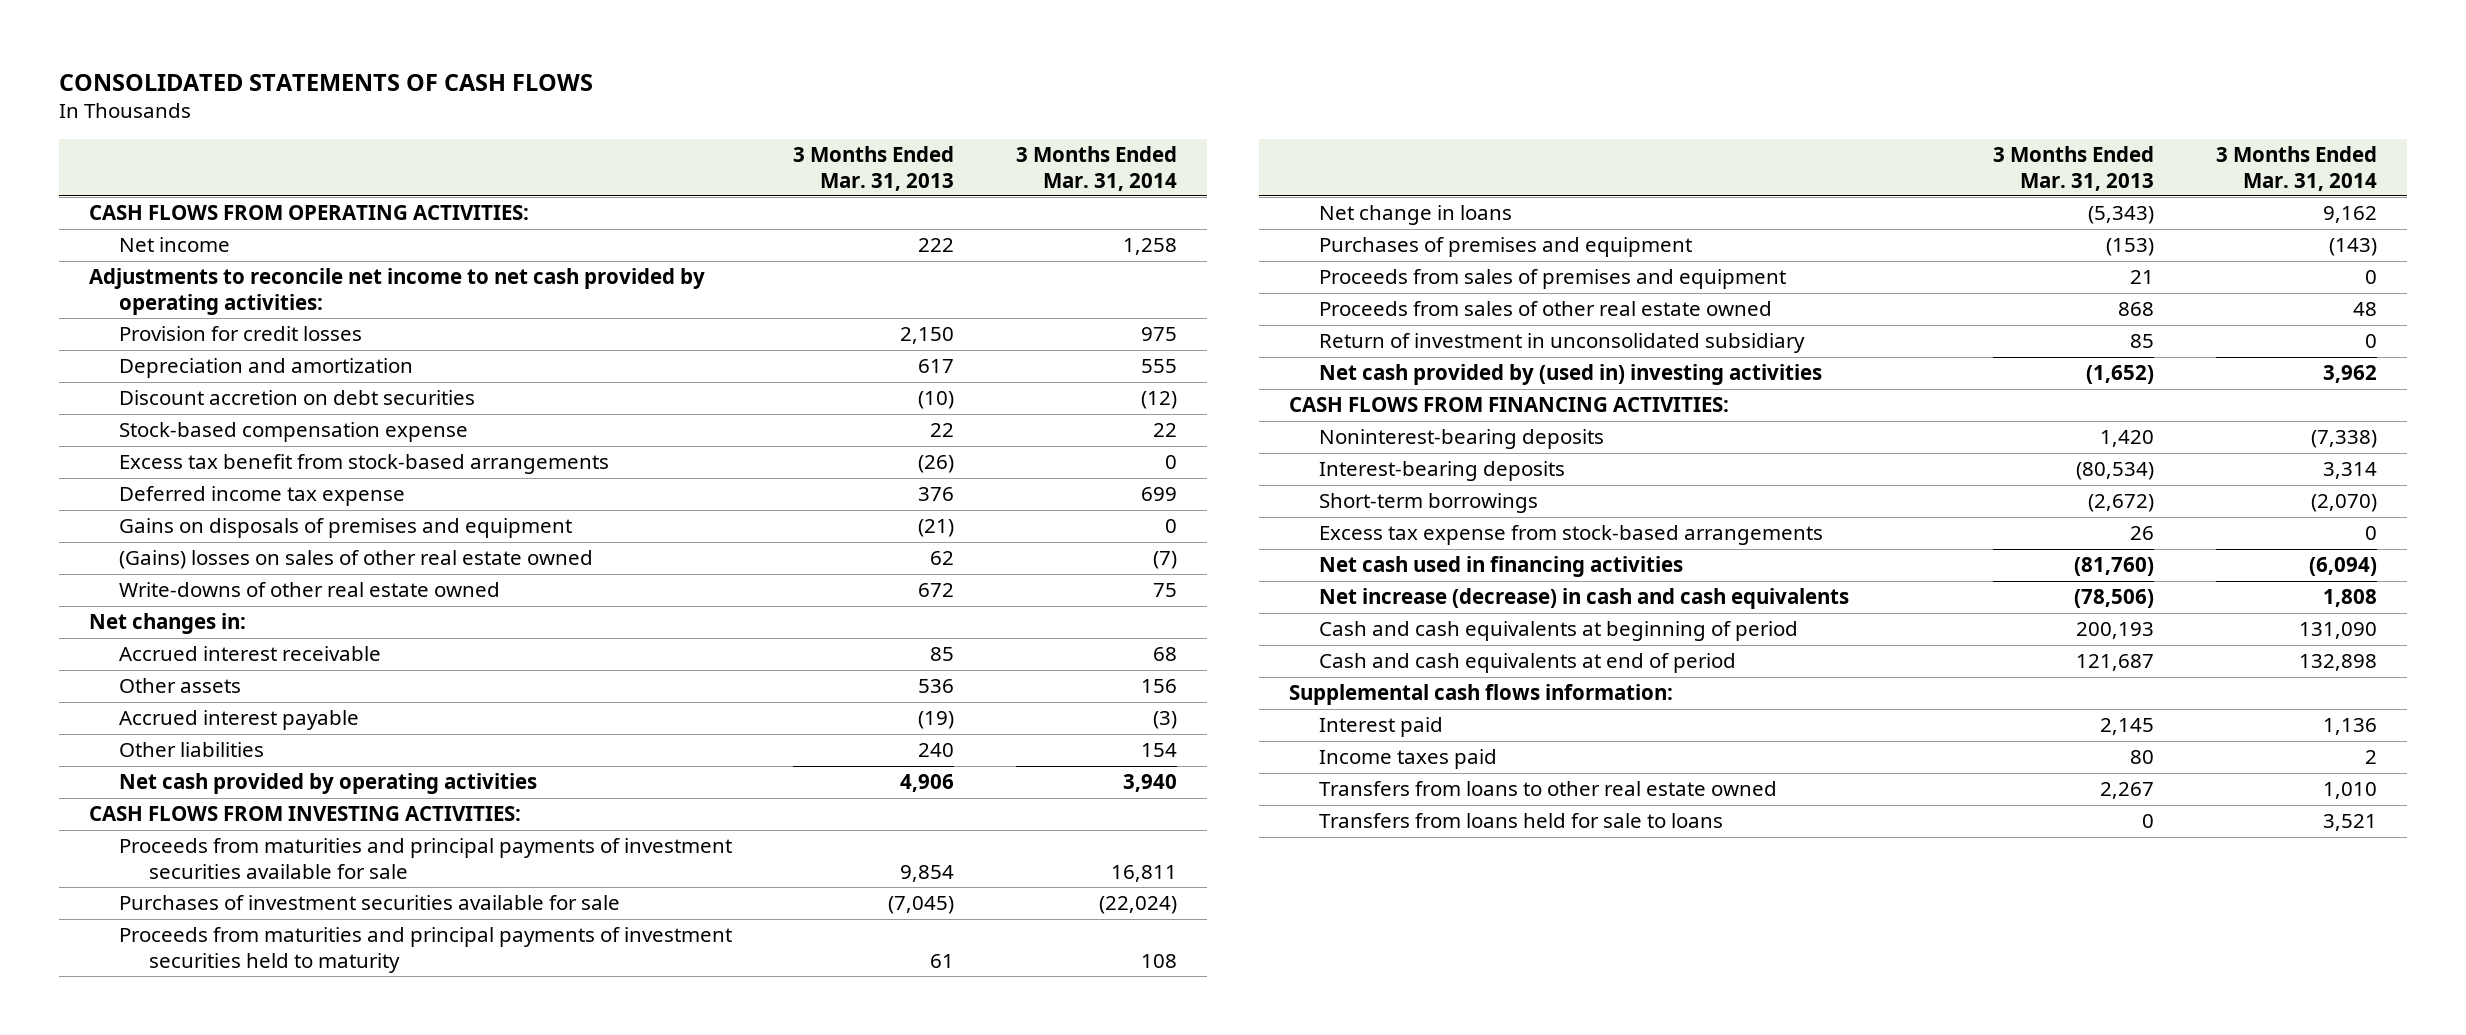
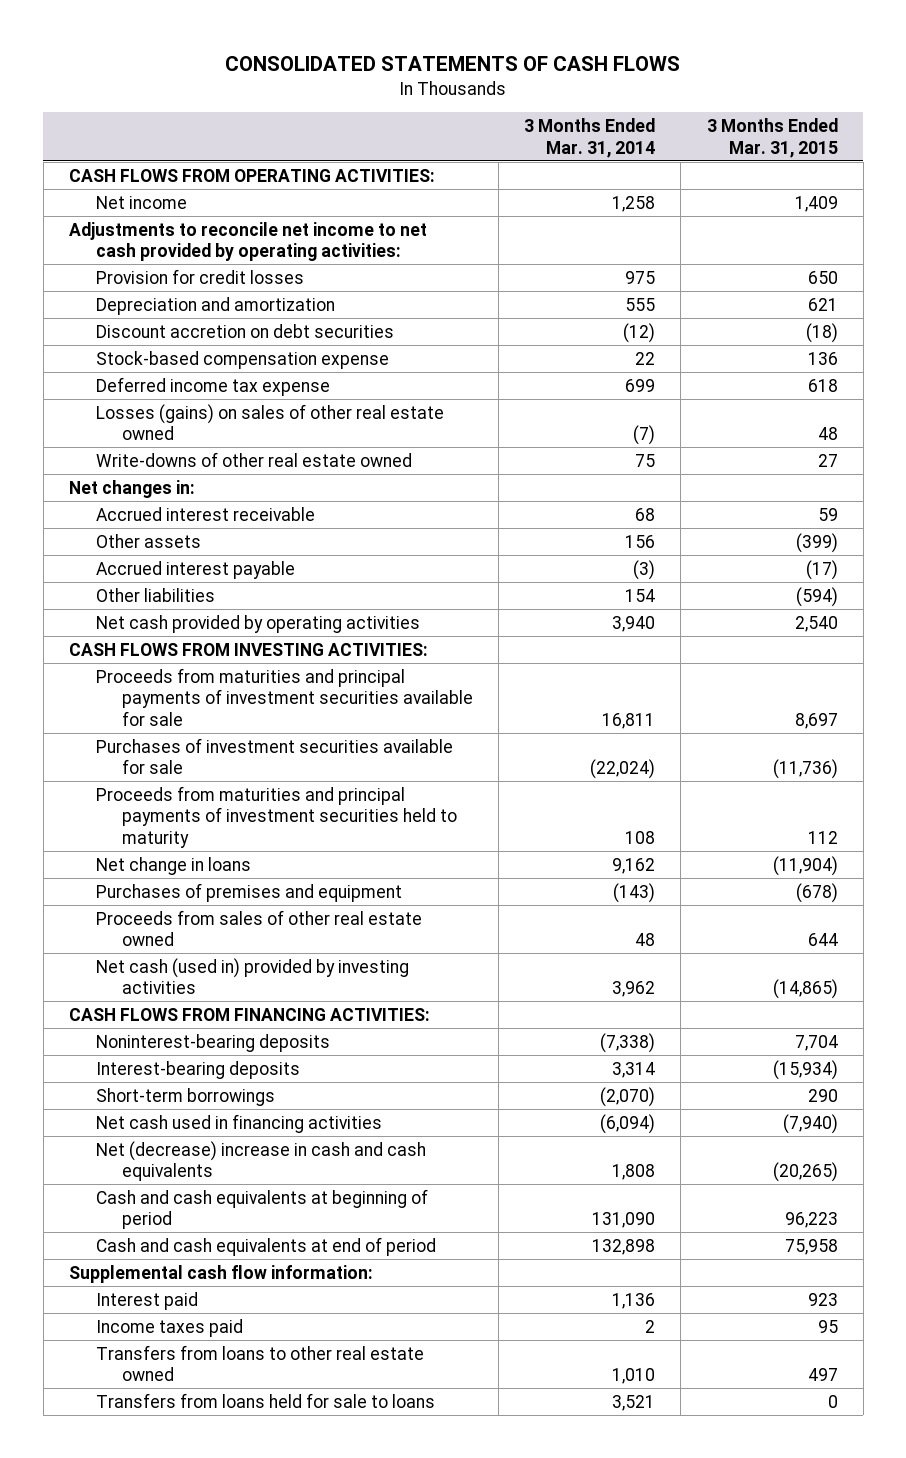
[793,146,955,191] 3 Months Ended Mar. 31, 2013 -> none
none -> [706,117,838,158] 3 Months Ended Mar. 31, 2015
[119,454,610,475] Excess tax benefit from stock-based arrangements -> none
[119,518,573,539] Gains on disposals of premises and equipment -> none
[119,550,594,570] (Gains) losses on sales of other real estate owned -> [95,403,444,441] Losses (gains) on sales of other real estate owned
[1319,269,1787,290] Proceeds from sales of premises and equipment -> none
[1319,333,1806,354] Return of investment in unconsolidated subsidiary -> none
[1319,364,1823,386] Net cash provided by (used in) investing activities -> [95,957,409,995] Net cash (used in) provided by investing activities
[1319,525,1824,546] Excess tax expense from stock-based arrangements -> none
[1319,588,1850,610] Net increase (decrease) in cash and cash equivalents -> [95,1140,426,1182] Net (decrease) increase in cash and cash equivalents
[1289,684,1674,706] Supplemental cash flows information: -> [68,1264,373,1283] Supplemental cash flow information:

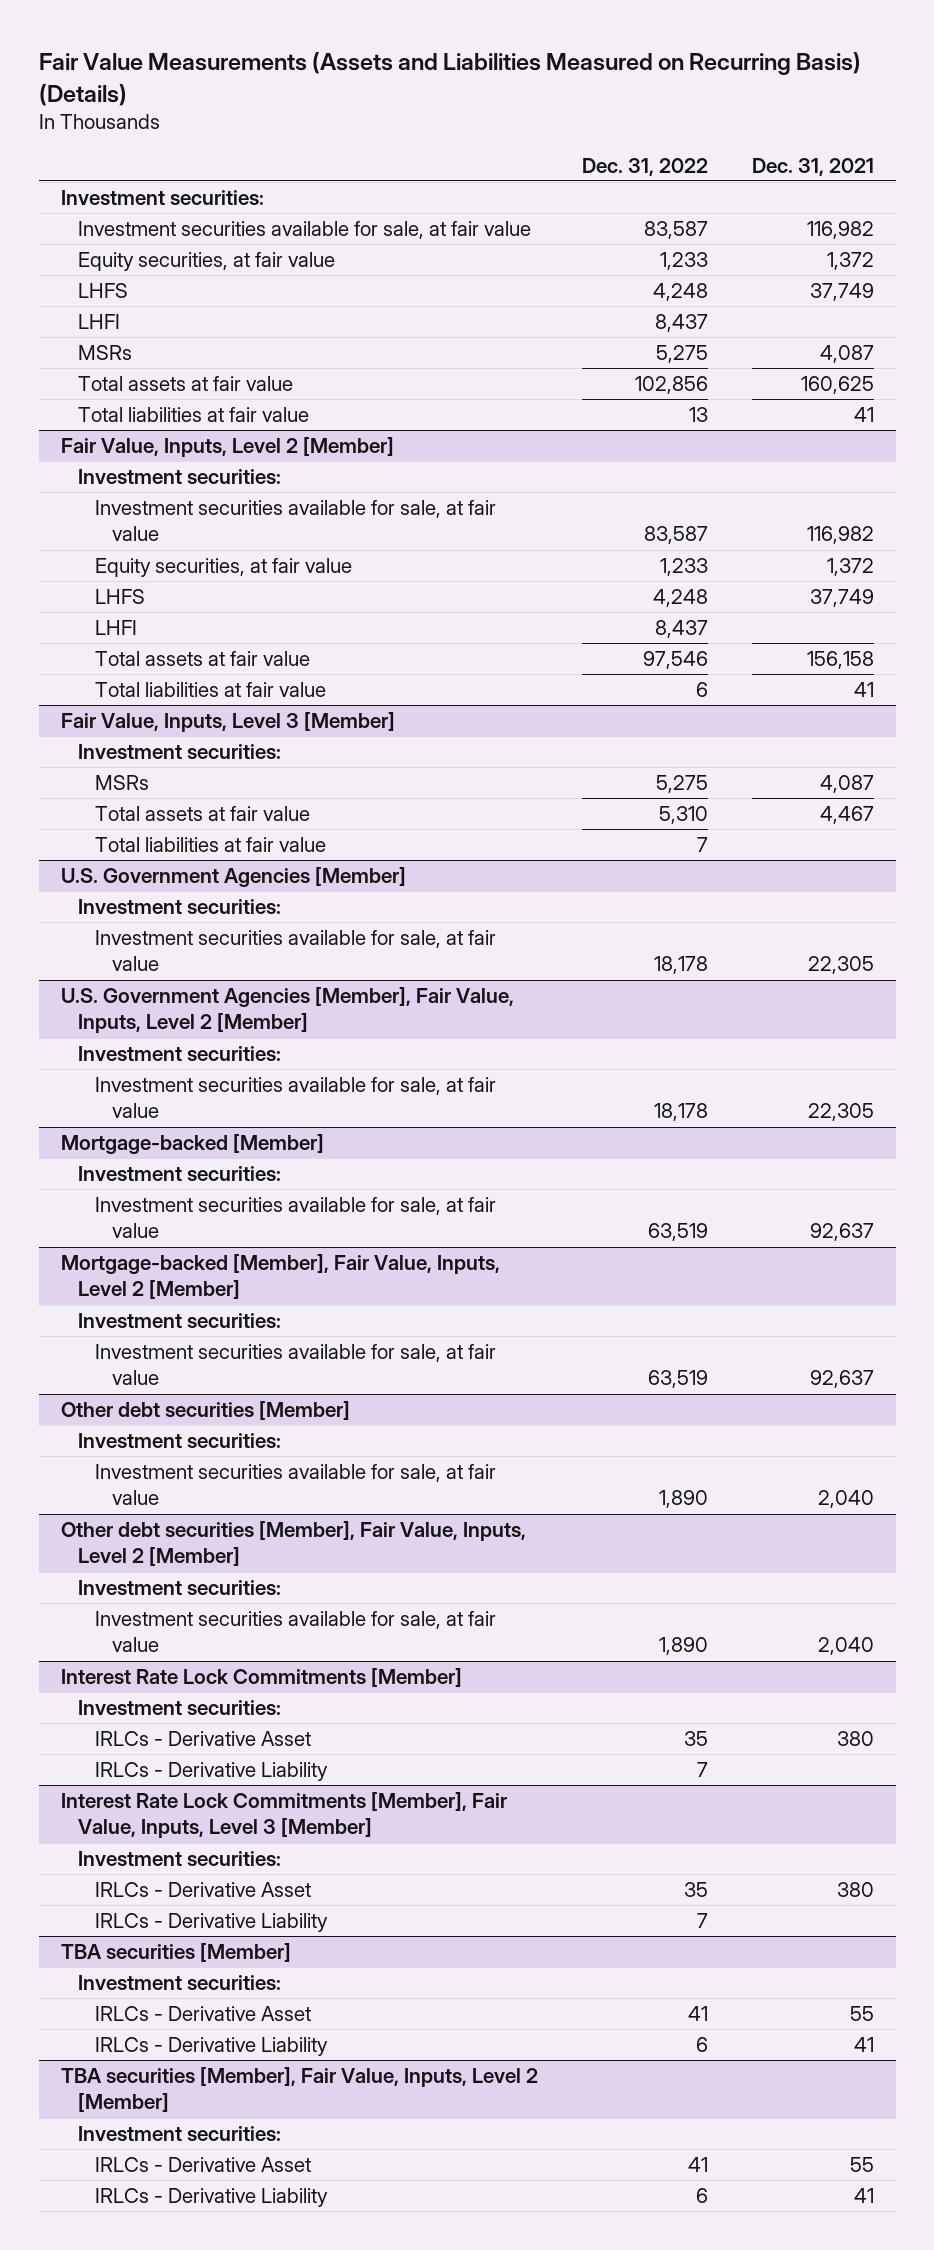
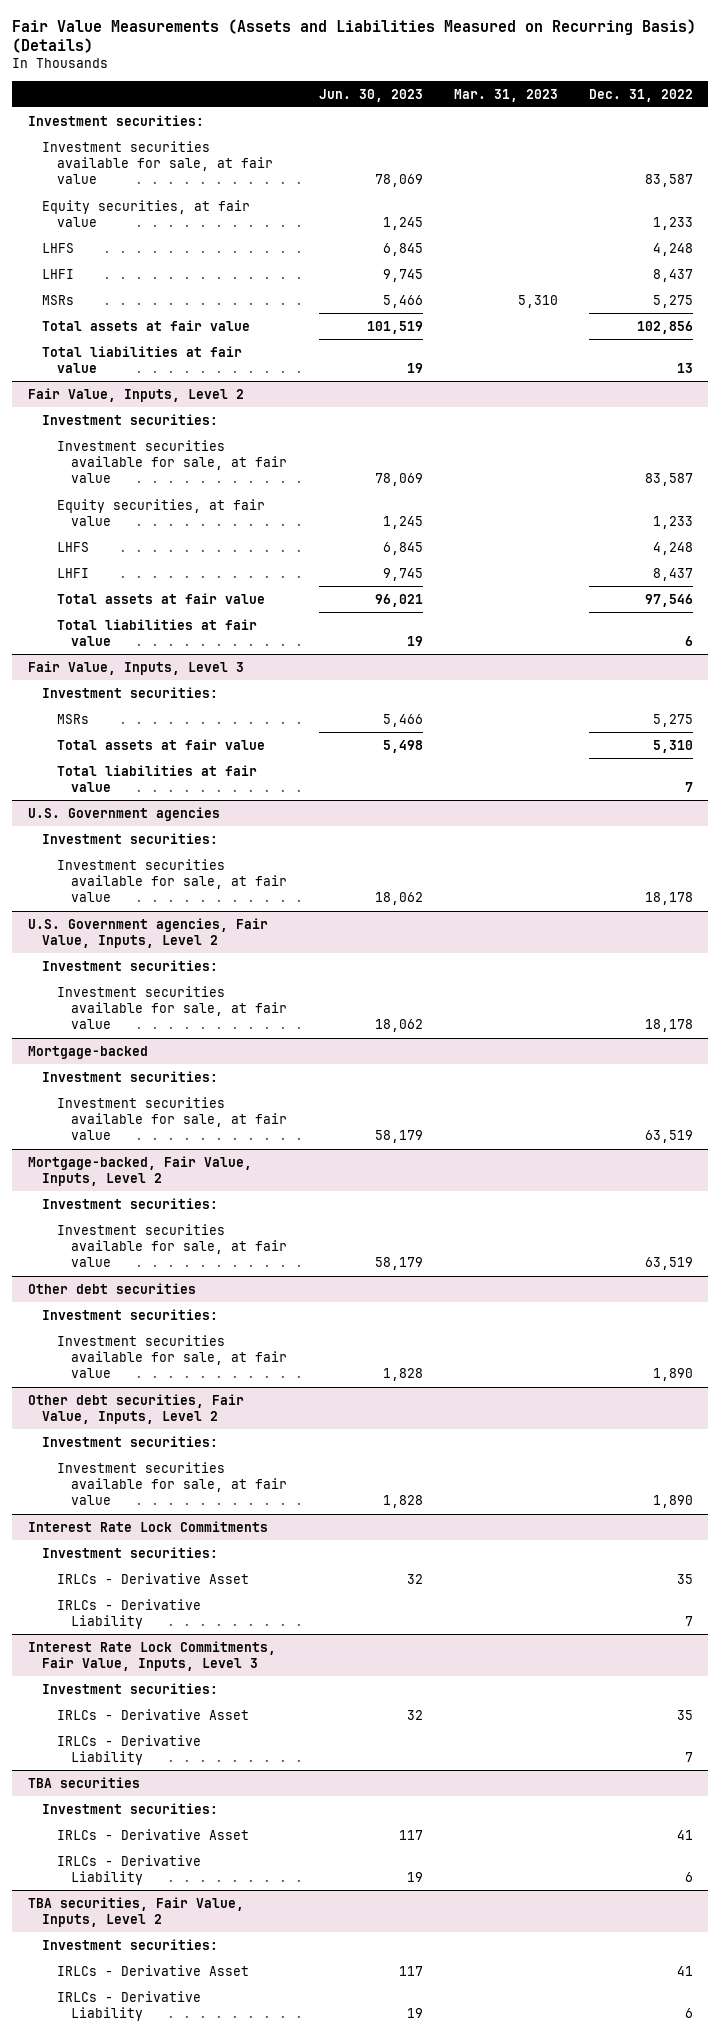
[751,157,874,176] Dec. 31, 2021 -> none
none -> [318,88,423,102] Jun. 30, 2023
none -> [453,88,558,102] Mar. 31, 2023
[60,437,394,458] Fair Value, Inputs, Level 2 [Member] -> [27,387,244,402] Fair Value, Inputs, Level 2
[60,712,395,733] Fair Value, Inputs, Level 3 [Member] -> [27,660,244,675] Fair Value, Inputs, Level 3
[60,867,406,888] U.S. Government Agencies [Member] -> [27,806,220,821] U.S. Government agencies
[60,987,514,1034] U.S. Government Agencies [Member], Fair Value, Inputs, Level 2 [Member] -> [27,917,268,948] U.S. Government agencies, Fair Value, Inputs, Level 2
[60,1134,324,1155] Mortgage-backed [Member] -> [27,1045,148,1059] Mortgage-backed
[60,1254,500,1300] Mortgage-backed [Member], Fair Value, Inputs, Level 2 [Member] -> [27,1155,252,1186] Mortgage-backed, Fair Value, Inputs, Level 2
[60,1401,350,1421] Other debt securities [Member] -> [27,1282,196,1294] Other debt securities
[60,1521,526,1567] Other debt securities [Member], Fair Value, Inputs, Level 2 [Member] -> [27,1393,244,1424] Other debt securities, Fair Value, Inputs, Level 2
[60,1668,462,1688] Interest Rate Lock Commitments [Member] -> [27,1520,268,1532] Interest Rate Lock Commitments
[60,1792,507,1839] Interest Rate Lock Commitments [Member], Fair Value, Inputs, Level 3 [Member] -> [27,1640,276,1671] Interest Rate Lock Commitments, Fair Value, Inputs, Level 3
[60,1943,291,1963] TBA securities [Member] -> [27,1776,140,1788] TBA securities
[60,2067,538,2113] TBA securities [Member], Fair Value, Inputs, Level 2 [Member] -> [27,1896,244,1927] TBA securities, Fair Value, Inputs, Level 2

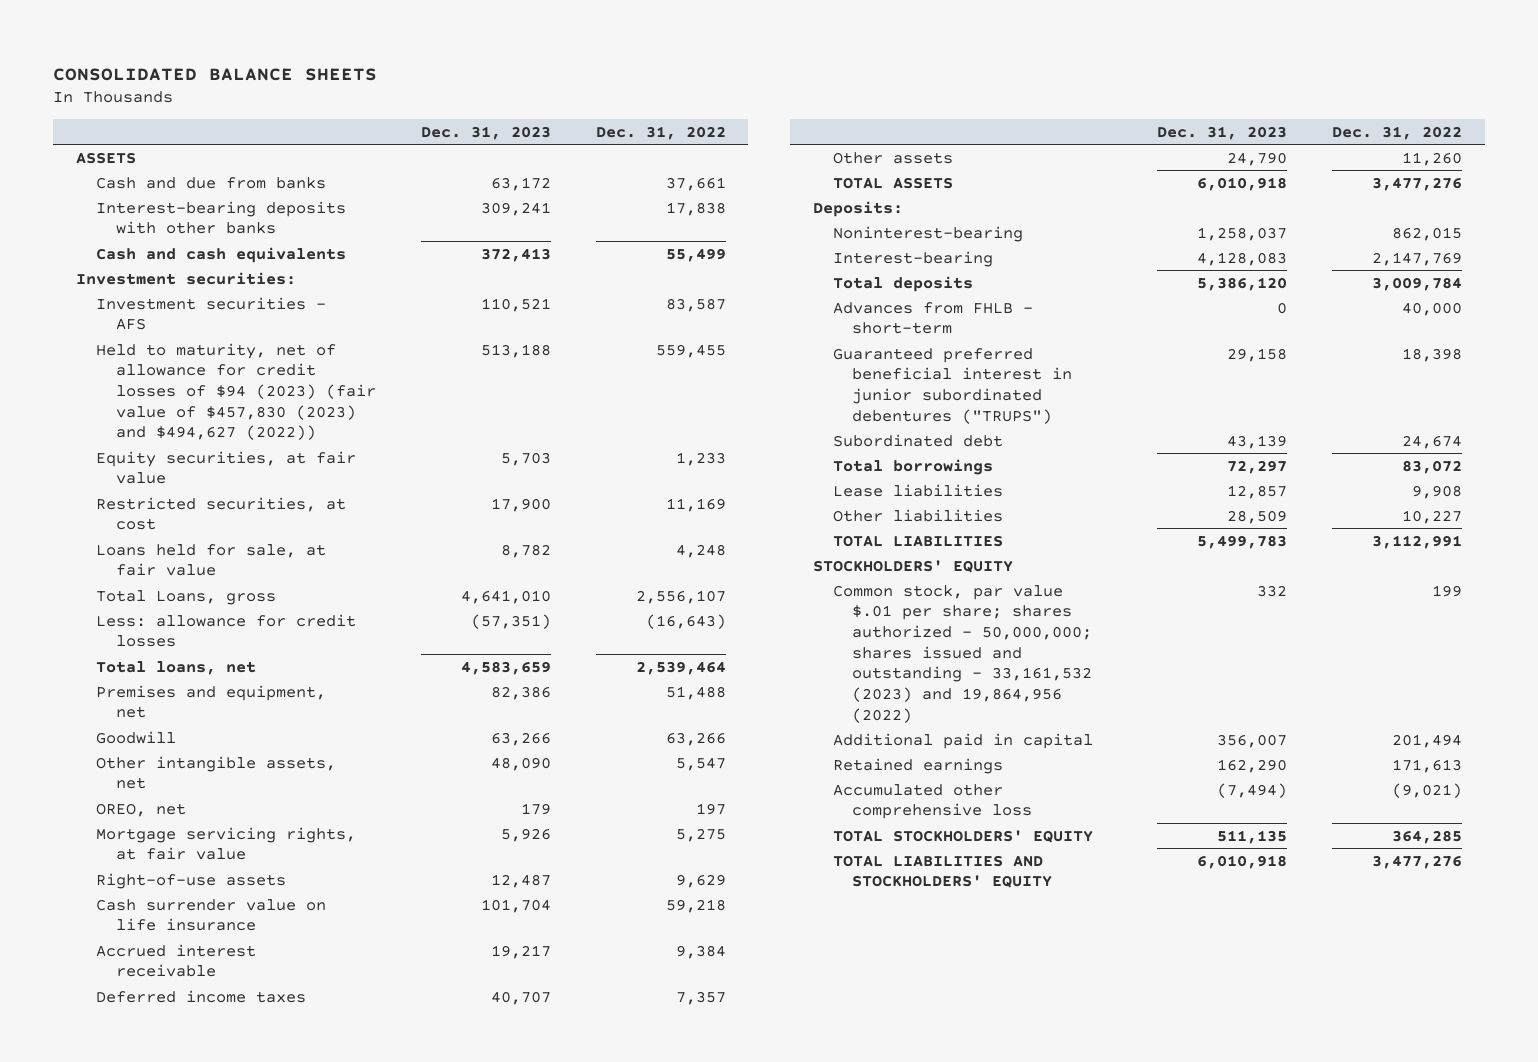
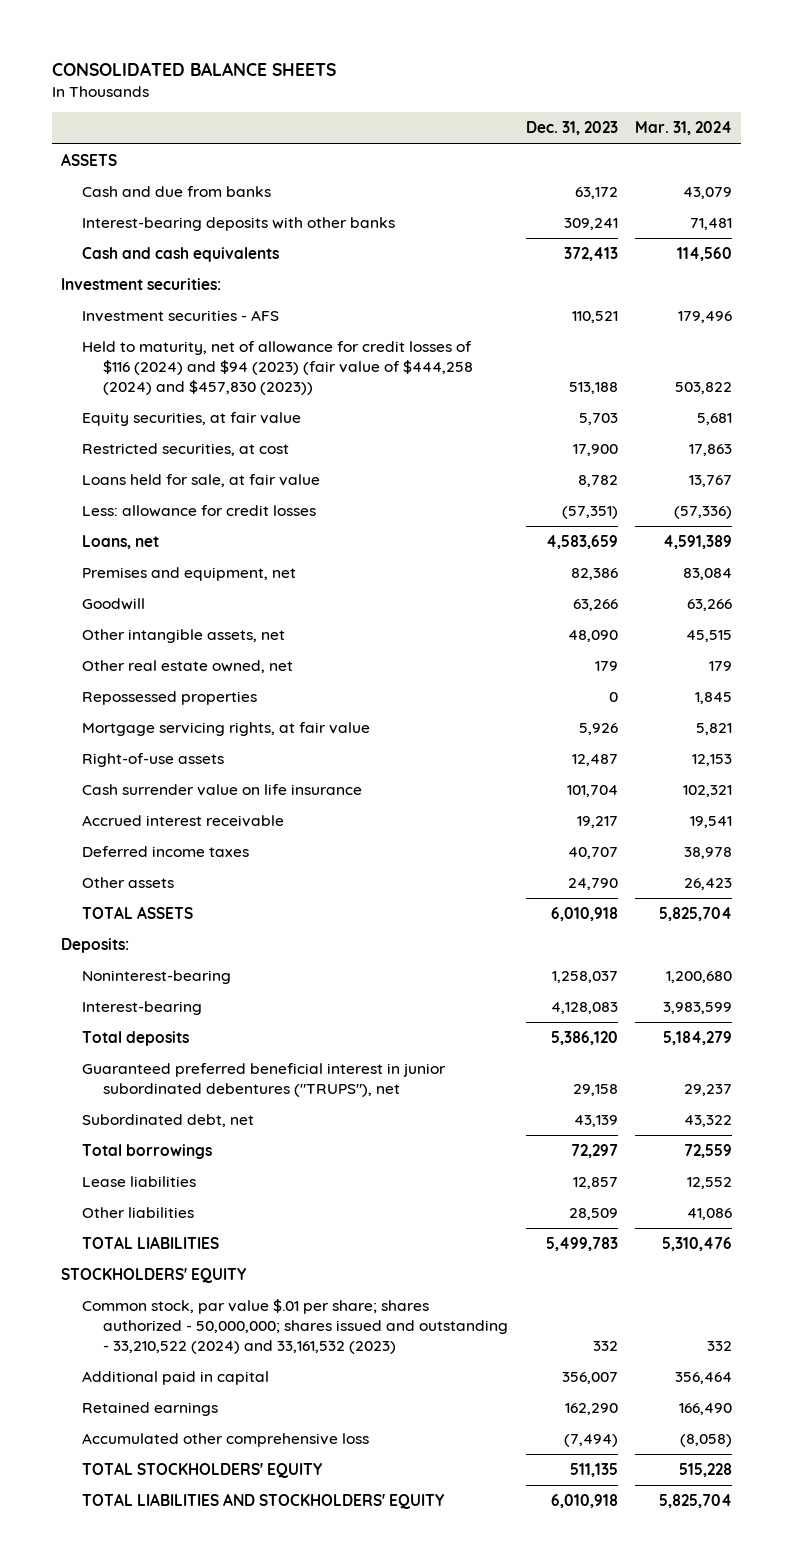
[595,125,726,140] Dec. 31, 2022 -> none
none -> [635,121,733,136] Mar. 31, 2024
[95,342,376,441] Held to maturity, net of allowance for credit losses of $94 (2023) (fair value of $457,830 (2023) and $494,627 (2022)) -> [82,341,473,395] Held to maturity, net of allowance for credit losses of $116 (2024) and $94 (2023) (fair value of $444,258 (2024) and $457,830 (2023))
[95,589,276,605] Total Loans, gross -> none
[95,660,256,675] Total loans, net -> [82,535,160,550] Loans, net
[95,802,186,817] OREO, net -> [82,660,294,674] Other real estate owned, net
none -> [82,691,258,706] Repossessed properties
[832,301,1033,335] Advances from FHLB - short-term -> none
[832,347,1073,424] Guaranteed preferred beneficial interest in junior subordinated debentures ("TRUPS") -> [82,1063,447,1097] Guaranteed preferred beneficial interest in junior subordinated debentures ("TRUPS"), net
[832,433,1003,447] Subordinated debt -> [82,1114,255,1128] Subordinated debt, net
[832,584,1093,723] Common stock, par value $.01 per share; shares authorized - 50,000,000; shares issued and outstanding - 33,161,532 (2023) and 19,864,956 (2022) -> [82,1299,508,1354] Common stock, par value $.01 per share; shares authorized - 50,000,000; shares issued and outstanding - 33,210,522 (2024) and 33,161,532 (2023)

